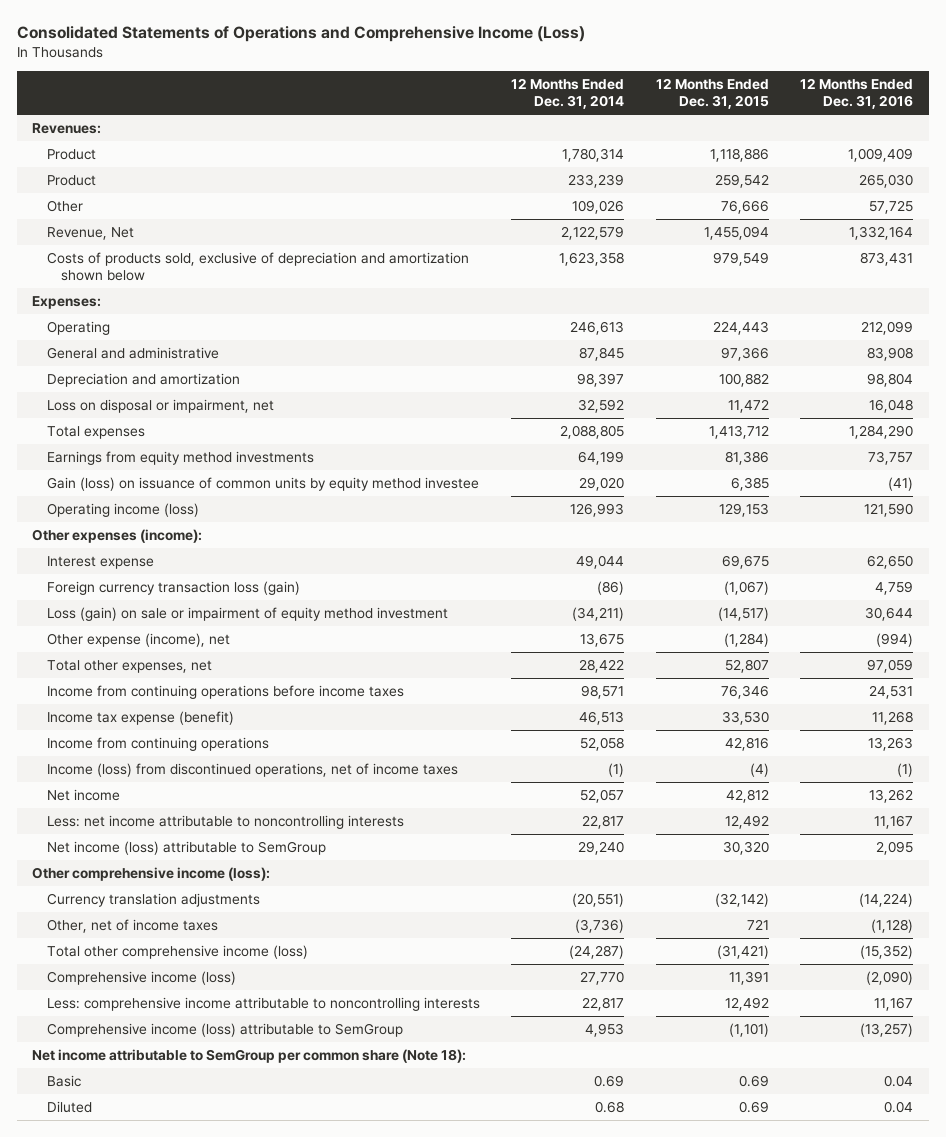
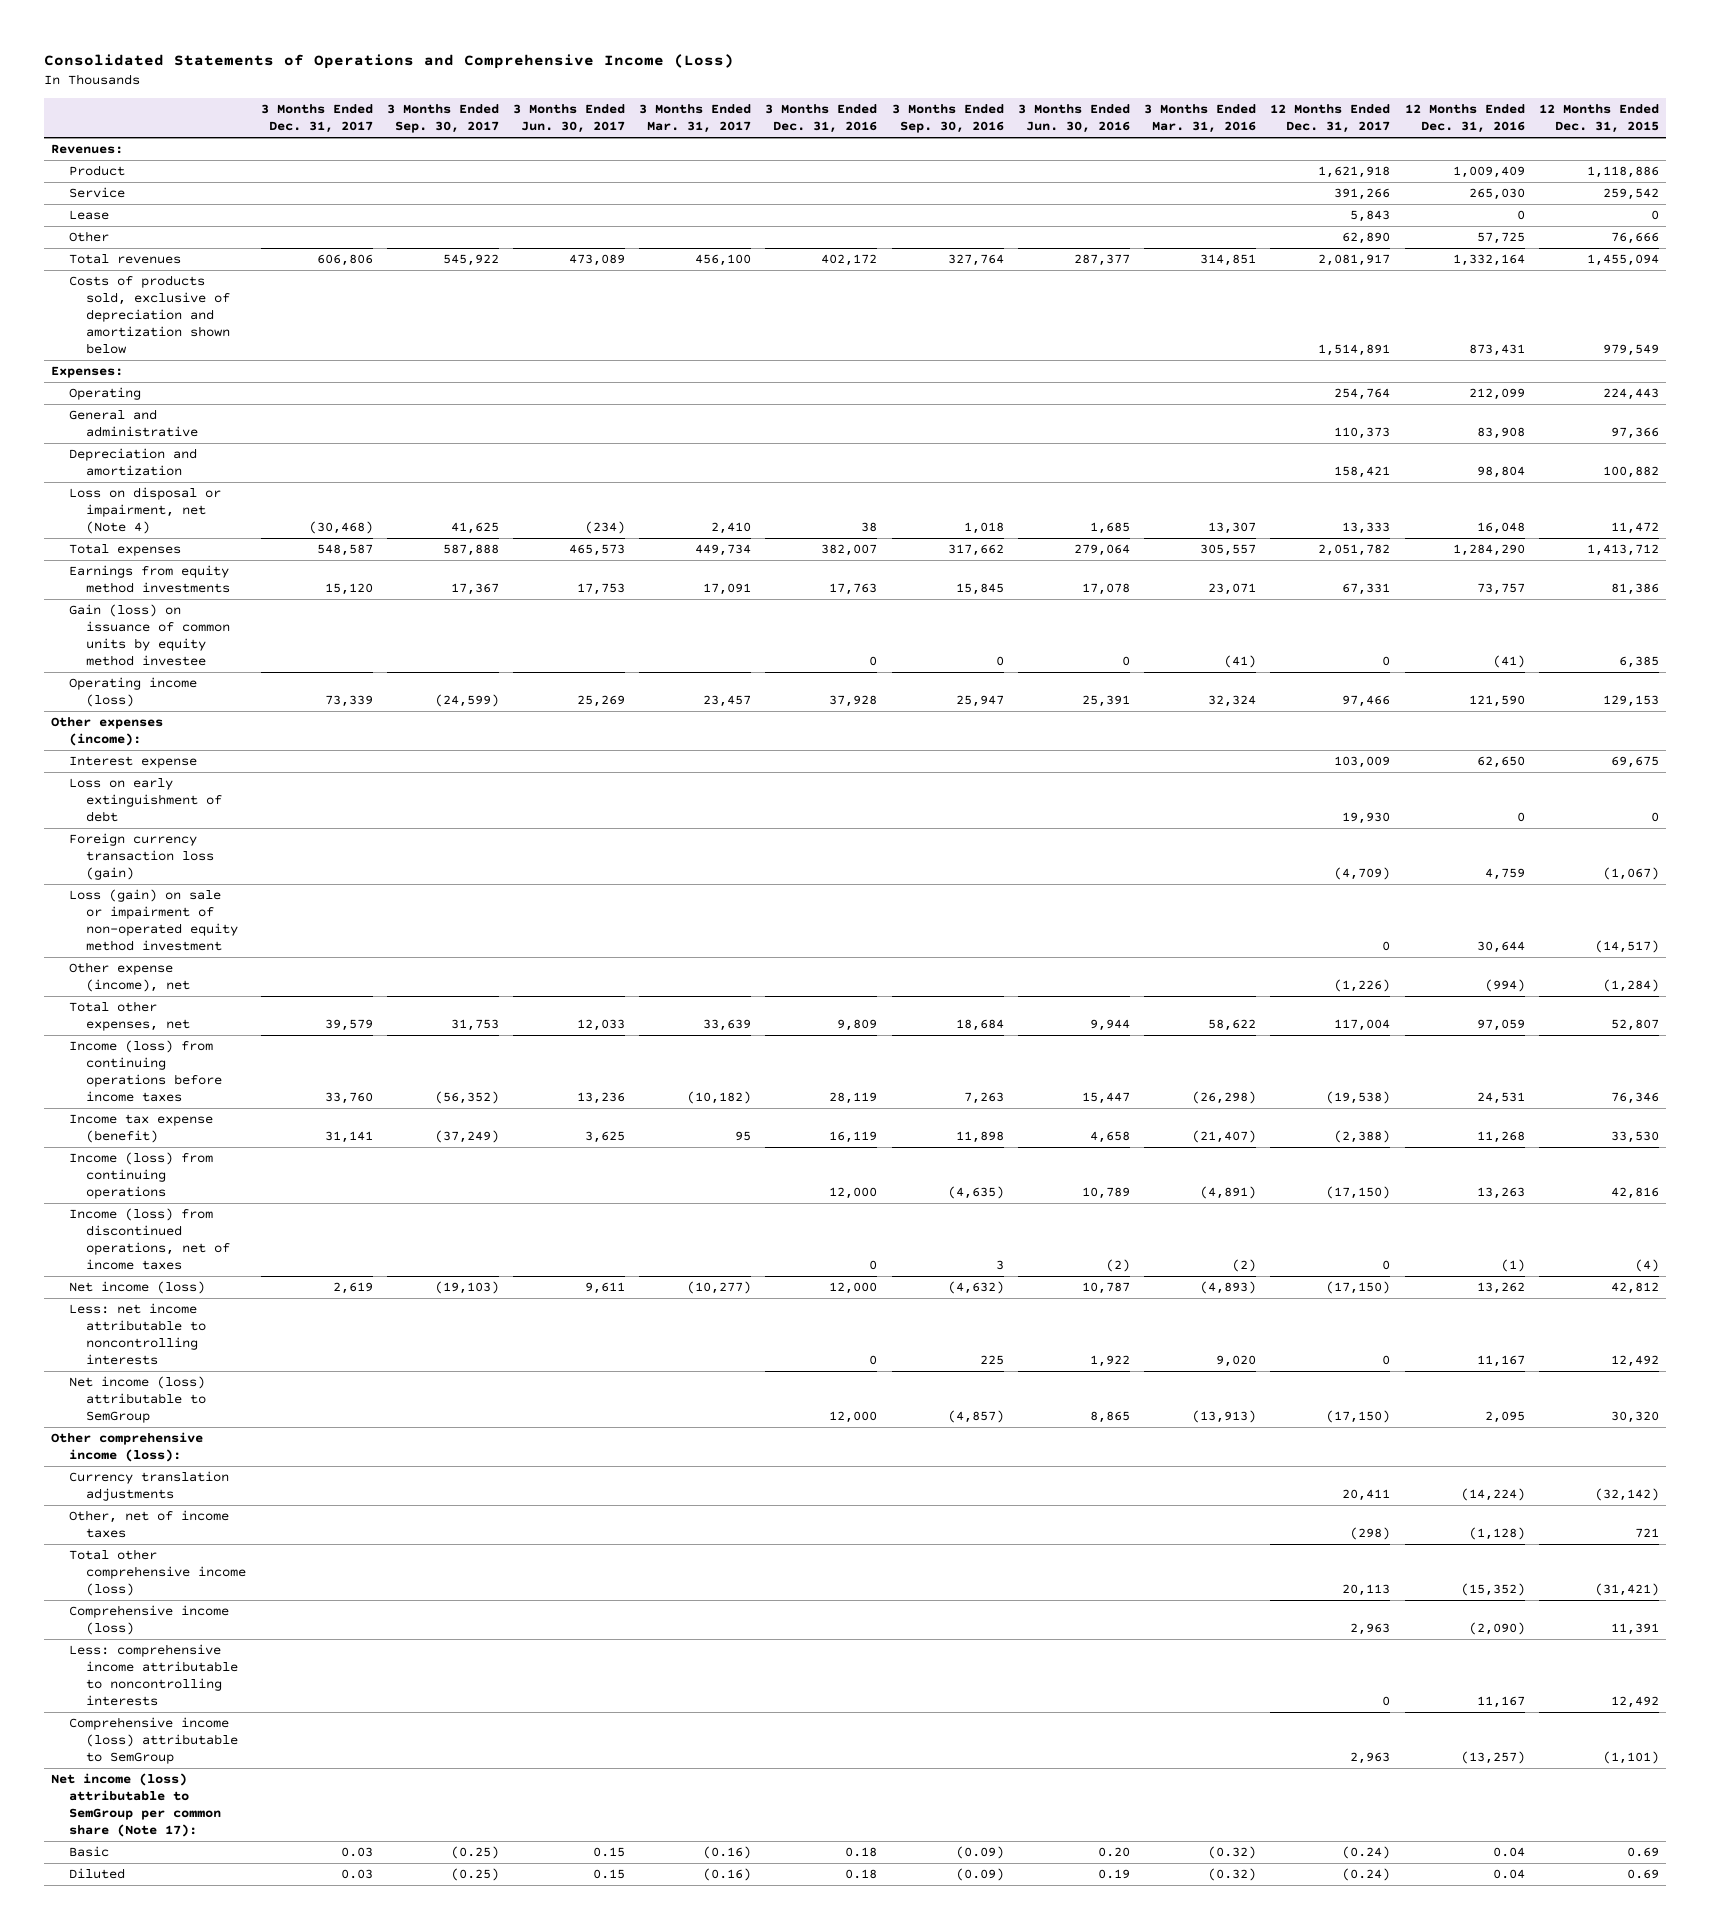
[511,78,625,109] 12 Months Ended Dec. 31, 2014 -> none
none -> [260,104,373,134] 3 Months Ended Dec. 31, 2017
none -> [386,104,499,134] 3 Months Ended Sep. 30, 2017
none -> [513,104,626,134] 3 Months Ended Jun. 30, 2017
none -> [639,104,752,134] 3 Months Ended Mar. 31, 2017
none -> [765,104,878,134] 3 Months Ended Dec. 31, 2016
none -> [891,104,1004,134] 3 Months Ended Sep. 30, 2016
none -> [1017,104,1130,134] 3 Months Ended Jun. 30, 2016
none -> [1144,104,1257,134] 3 Months Ended Mar. 31, 2016
none -> [1270,104,1391,134] 12 Months Ended Dec. 31, 2017
[46,175,96,187] Product -> [68,187,125,199] Service
none -> [68,210,109,221] Lease
[46,227,134,241] Revenue, Net -> [68,254,181,265] Total revenues
[46,399,274,414] Loss on disposal or impairment, net -> [68,487,221,535] Loss on disposal or impairment, net (Note 4)
none -> [68,778,223,823] Loss on early extinguishment of debt
[46,607,448,622] Loss (gain) on sale or impairment of equity method investment -> [68,889,239,952] Loss (gain) on sale or impairment of non-operated equity method investment
[46,685,404,700] Income from continuing operations before income taxes -> [68,1040,223,1103] Income (loss) from continuing operations before income taxes
[46,737,269,752] Income from continuing operations -> [68,1152,213,1200] Income (loss) from continuing operations
[46,789,120,802] Net income -> [68,1281,205,1295] Net income (loss)
[32,1049,467,1064] Net income attributable to SemGroup per common share (Note 18): -> [50,1773,221,1838] Net income (loss) attributable to SemGroup per common share (Note 17):

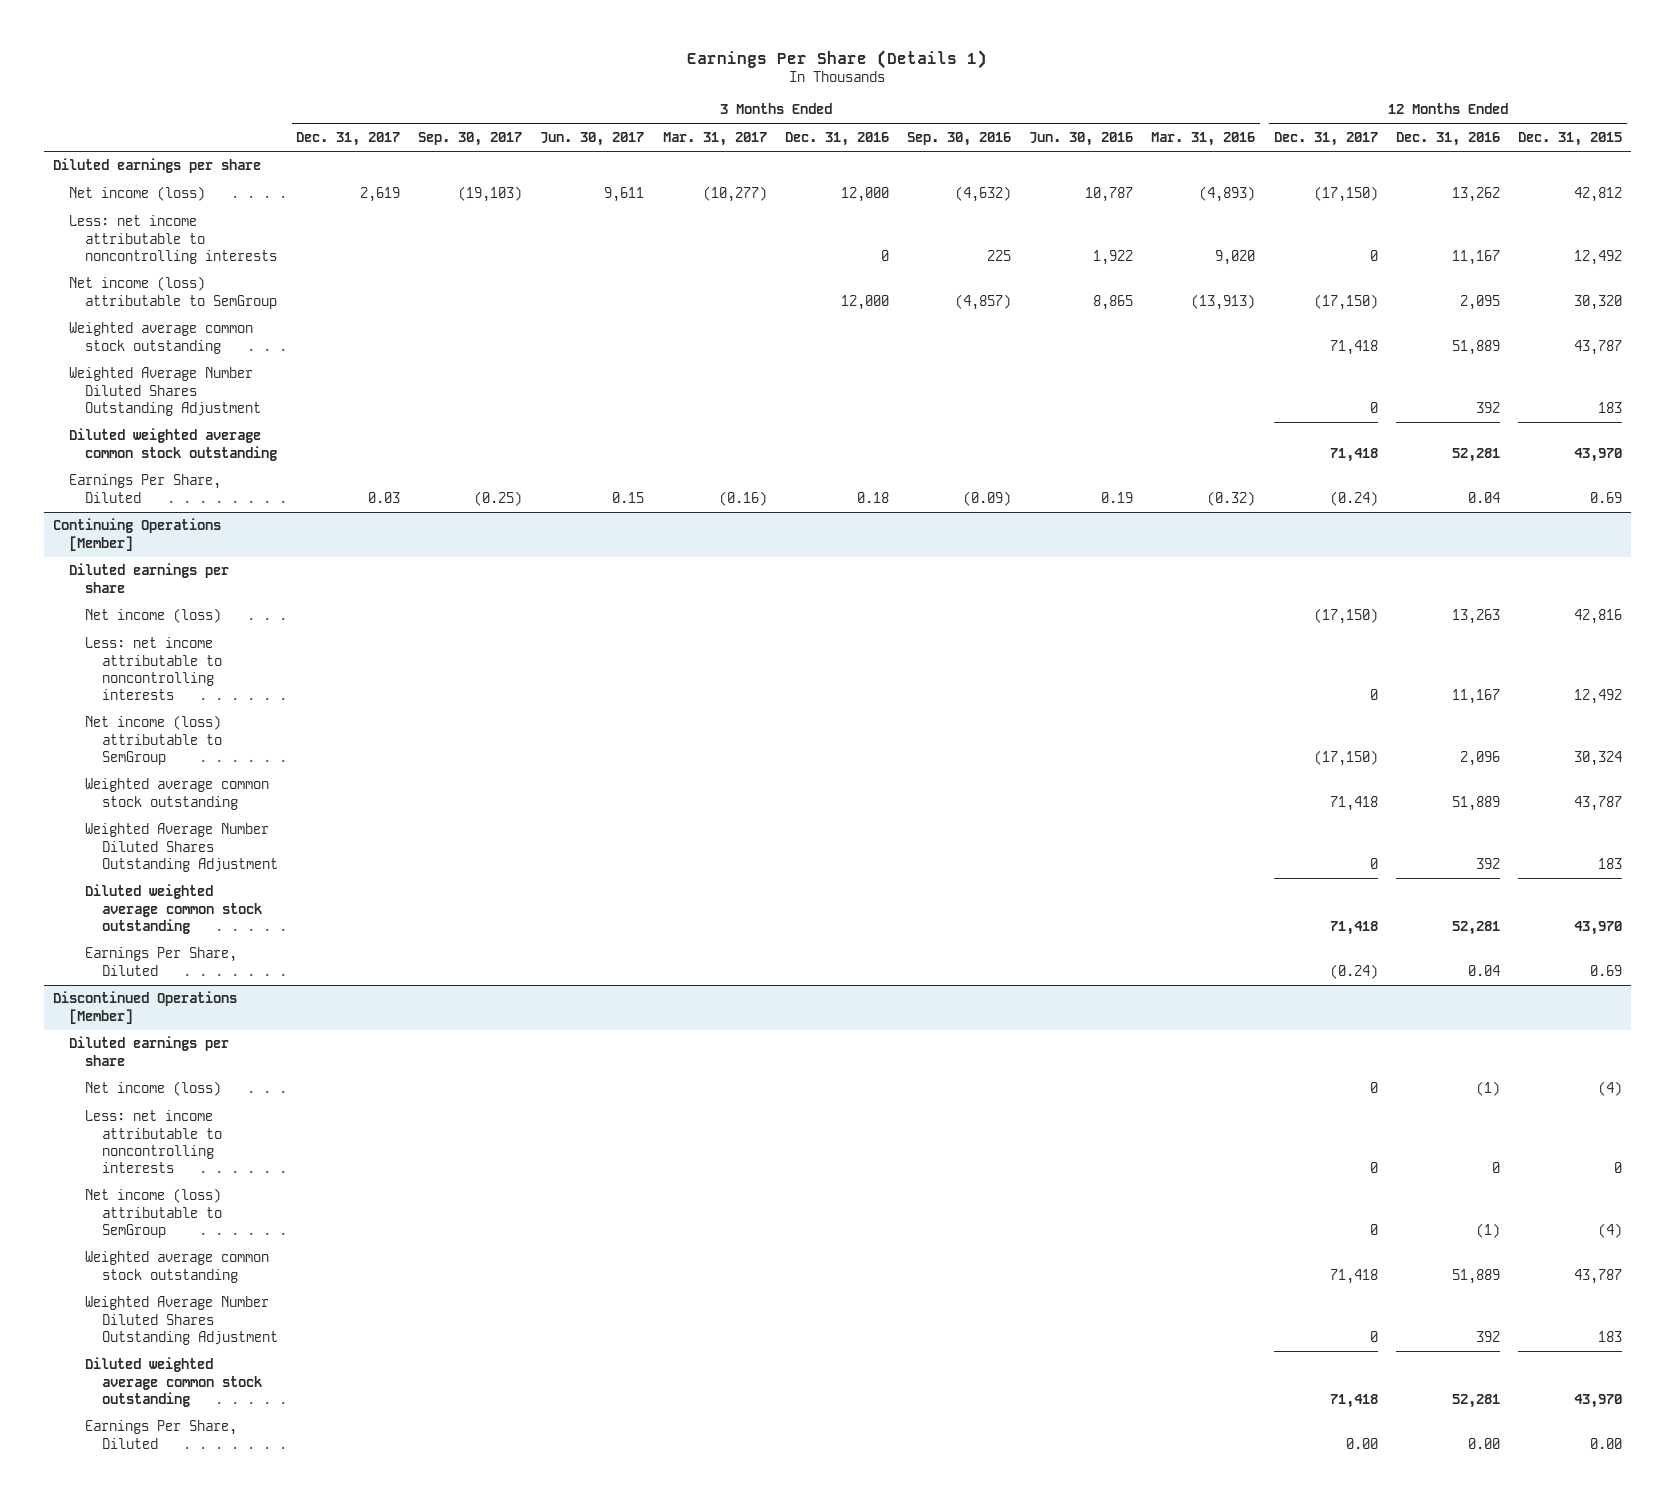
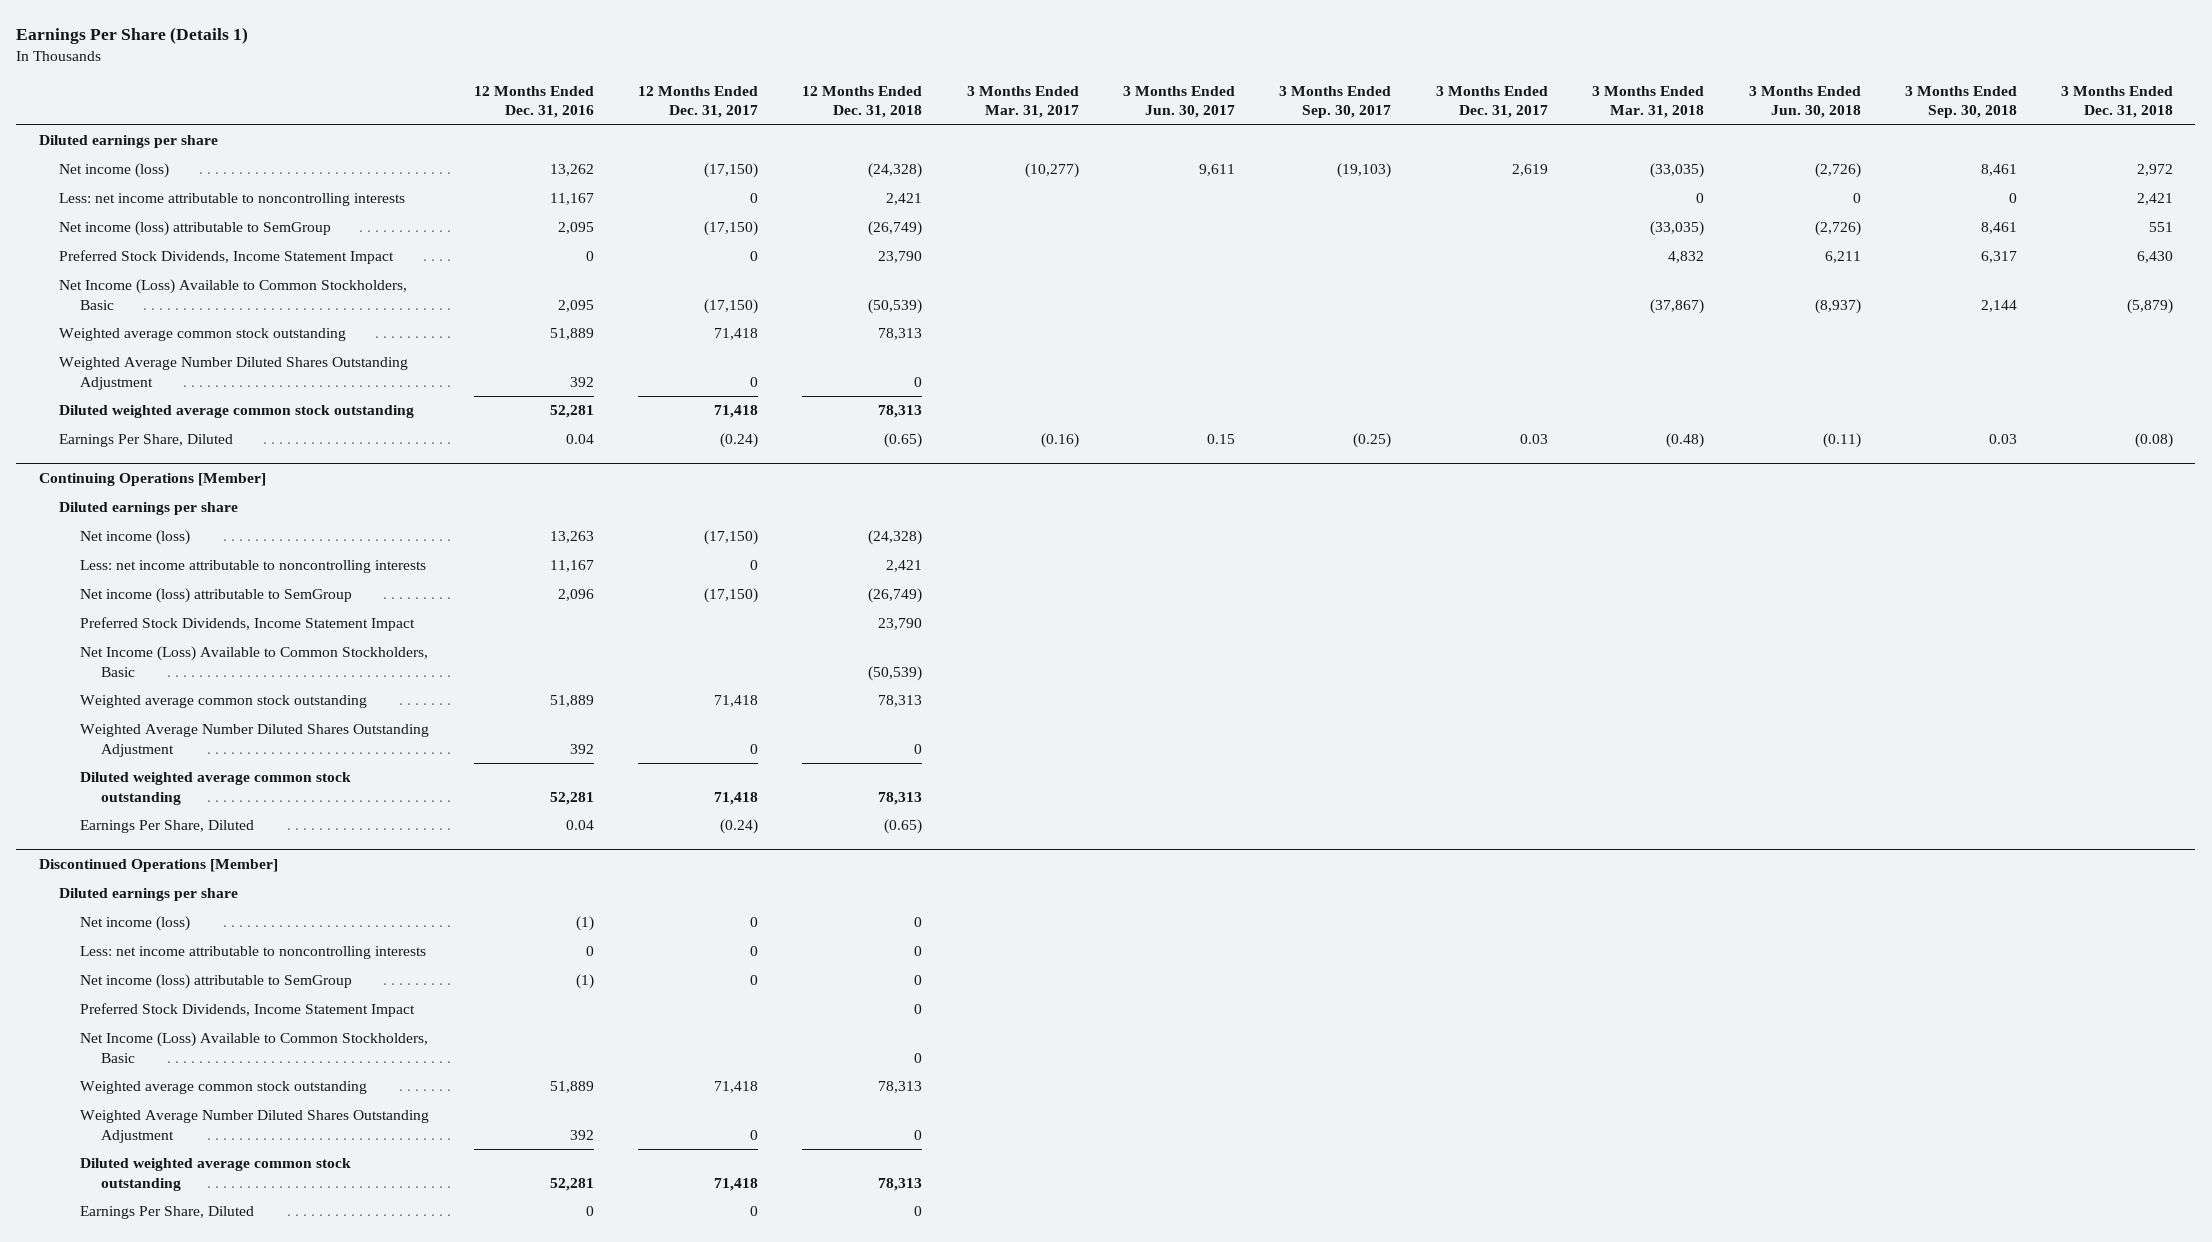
[784,131,889,146] Dec. 31, 2016 -> none
[907,131,1012,146] Sep. 30, 2016 -> none
[1029,131,1134,146] Jun. 30, 2016 -> none
[1151,131,1256,146] Mar. 31, 2016 -> none
[1518,131,1623,146] Dec. 31, 2015 -> none
none -> [802,85,923,119] 12 Months Ended Dec. 31, 2018
none -> [1592,85,1705,119] 3 Months Ended Mar. 31, 2018
none -> [1748,85,1861,119] 3 Months Ended Jun. 30, 2018
none -> [1904,85,2017,119] 3 Months Ended Sep. 30, 2018
none -> [2061,85,2174,119] 3 Months Ended Dec. 31, 2018
none -> [59,250,395,265] Preferred Stock Dividends, Income Statement Impact
none -> [59,279,408,310] Net Income (Loss) Available to Common Stockholders, Basic
none -> [80,617,416,632] Preferred Stock Dividends, Income Statement Impact
none -> [80,646,429,677] Net Income (Loss) Available to Common Stockholders, Basic
none -> [80,1003,416,1018] Preferred Stock Dividends, Income Statement Impact
none -> [80,1032,429,1063] Net Income (Loss) Available to Common Stockholders, Basic
[1345,1437,1378,1449] 0.00 -> [750,1206,759,1217] 0
[1467,1437,1500,1449] 0.00 -> [585,1206,594,1217] 0

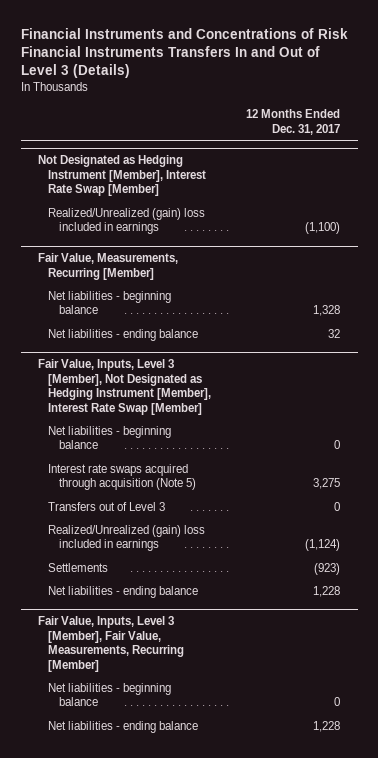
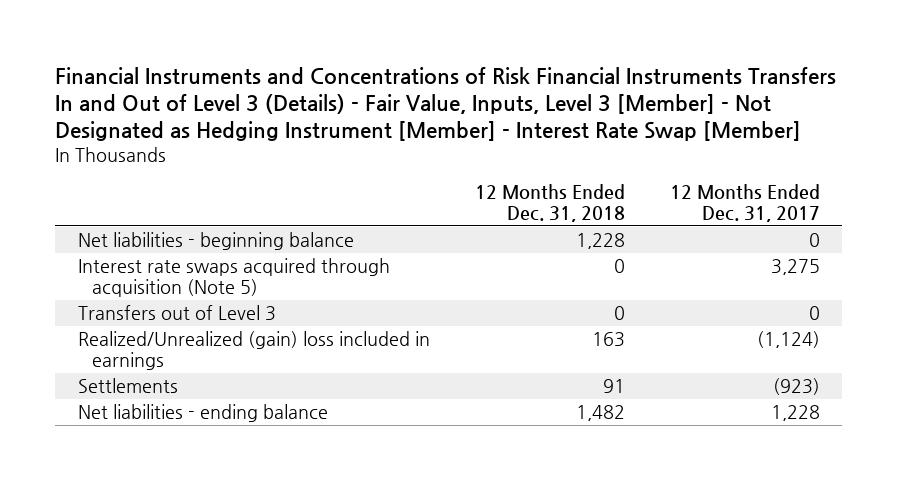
[20,27,348,79] Financial Instruments and Concentrations of Risk Financial Instruments Transfers In and Out of Level 3 (Details) -> [55,66,837,142] Financial Instruments and Concentrations of Risk Financial Instruments Transfers In and Out of Level 3 (Details) - Fair Value, Inputs, Level 3 [Member] - Not Designated as Hedging Instrument [Member] - Interest Rate Swap [Member]
none -> [474,183,625,222] 12 Months Ended Dec. 31, 2018
[38,154,207,197] Not Designated as Hedging Instrument [Member], Interest Rate Swap [Member] -> none
[48,207,206,235] Realized/Unrealized (gain) loss included in earnings -> none
[38,252,179,280] Fair Value, Measurements, Recurring [Member] -> none
[48,290,172,315] Net liabilities - beginning balance -> none
[48,328,199,341] Net liabilities - ending balance -> none
[38,358,212,415] Fair Value, Inputs, Level 3 [Member], Not Designated as Hedging Instrument [Member], Interest Rate Swap [Member] -> none
[38,615,185,672] Fair Value, Inputs, Level 3 [Member], Fair Value, Measurements, Recurring [Member] -> none
[48,682,172,707] Net liabilities - beginning balance -> none
[48,720,199,733] Net liabilities - ending balance -> none

